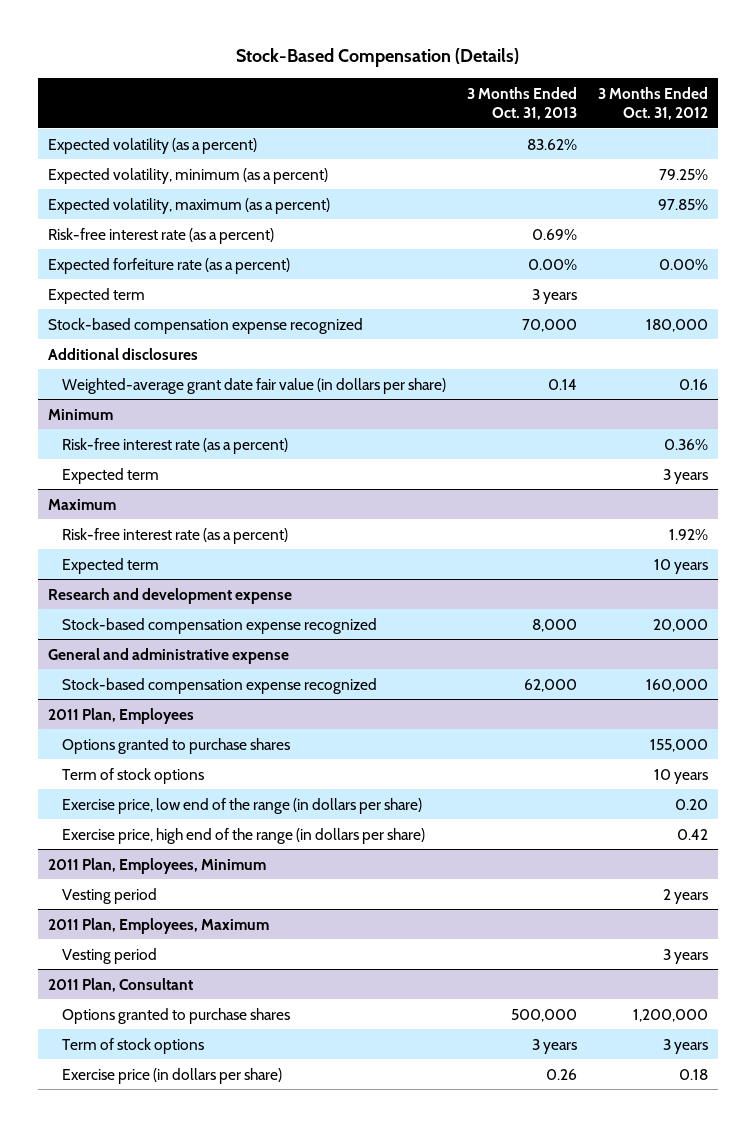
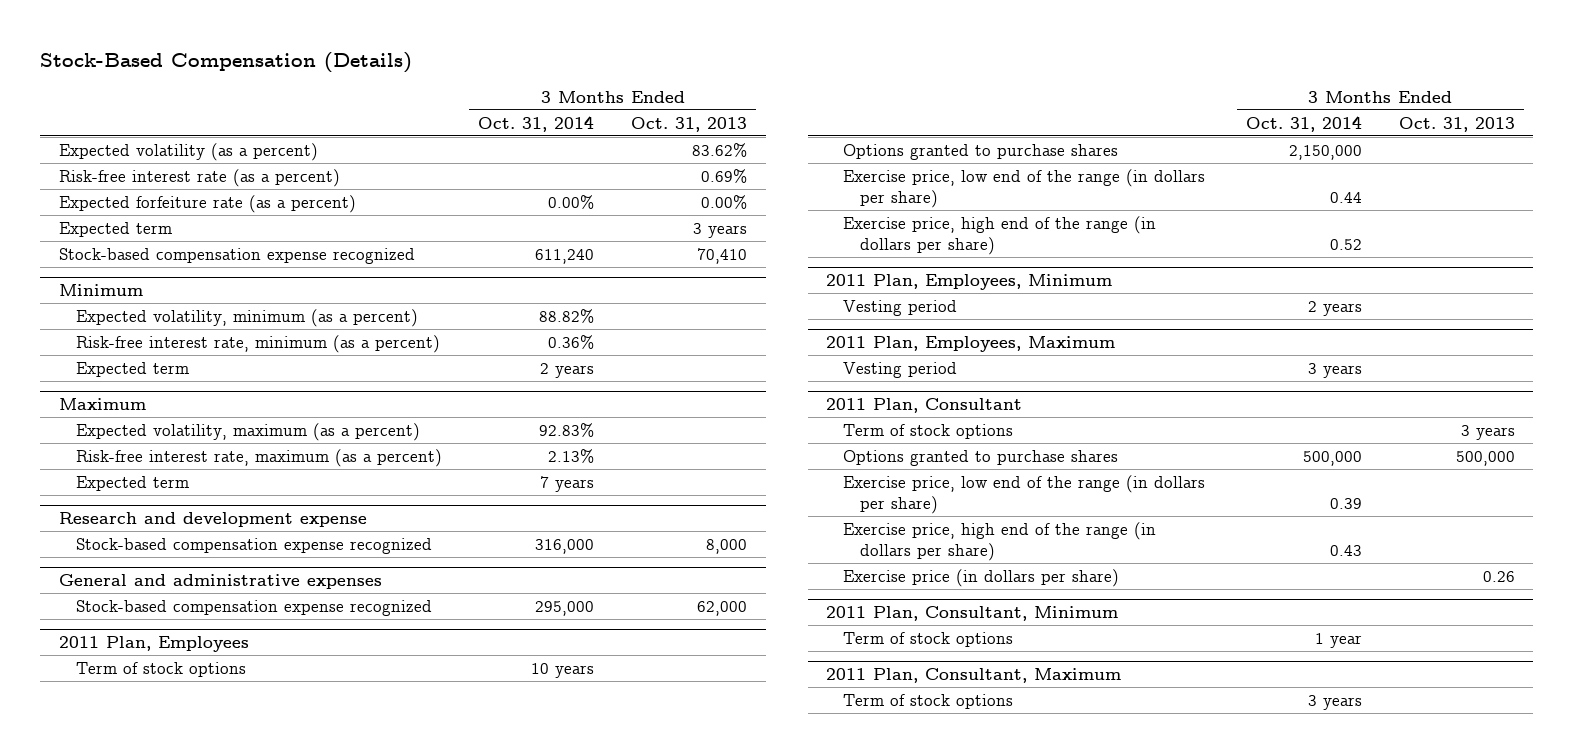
[597,86,708,121] 3 Months Ended Oct. 31, 2012 -> none
none -> [478,115,595,132] Oct. 31, 2014
[48,167,329,184] Expected volatility, minimum (as a percent) -> none
[48,197,331,214] Expected volatility, maximum (as a percent) -> none
[48,347,199,360] Additional disclosures -> none
[62,377,447,394] Weighted-average grant date fair value (in dollars per share) -> none
[522,318,578,332] 70,000 -> [697,247,748,264] 70,410
none -> [75,308,418,327] Expected volatility, minimum (as a percent)
[62,437,289,454] Risk-free interest rate (as a percent) -> [75,334,440,353] Risk-free interest rate, minimum (as a percent)
none -> [75,422,420,441] Expected volatility, maximum (as a percent)
[62,527,289,544] Risk-free interest rate (as a percent) -> [75,448,442,467] Risk-free interest rate, maximum (as a percent)
[48,647,290,664] General and administrative expense -> [58,574,382,590] General and administrative expenses
[62,737,291,754] Options granted to purchase shares -> [843,143,1119,160] Options granted to purchase shares
[62,1007,291,1024] Options granted to purchase shares -> [843,449,1119,466] Options granted to purchase shares
none -> [843,474,1206,514] Exercise price, low end of the range (in dollars per share)
none -> [843,521,1157,561] Exercise price, high end of the range (in dollars per share)
none -> [826,606,1119,622] 2011 Plan, Consultant, Minimum
none -> [843,631,1014,647] Term of stock options
none -> [826,668,1122,684] 2011 Plan, Consultant, Maximum
none -> [843,693,1014,709] Term of stock options

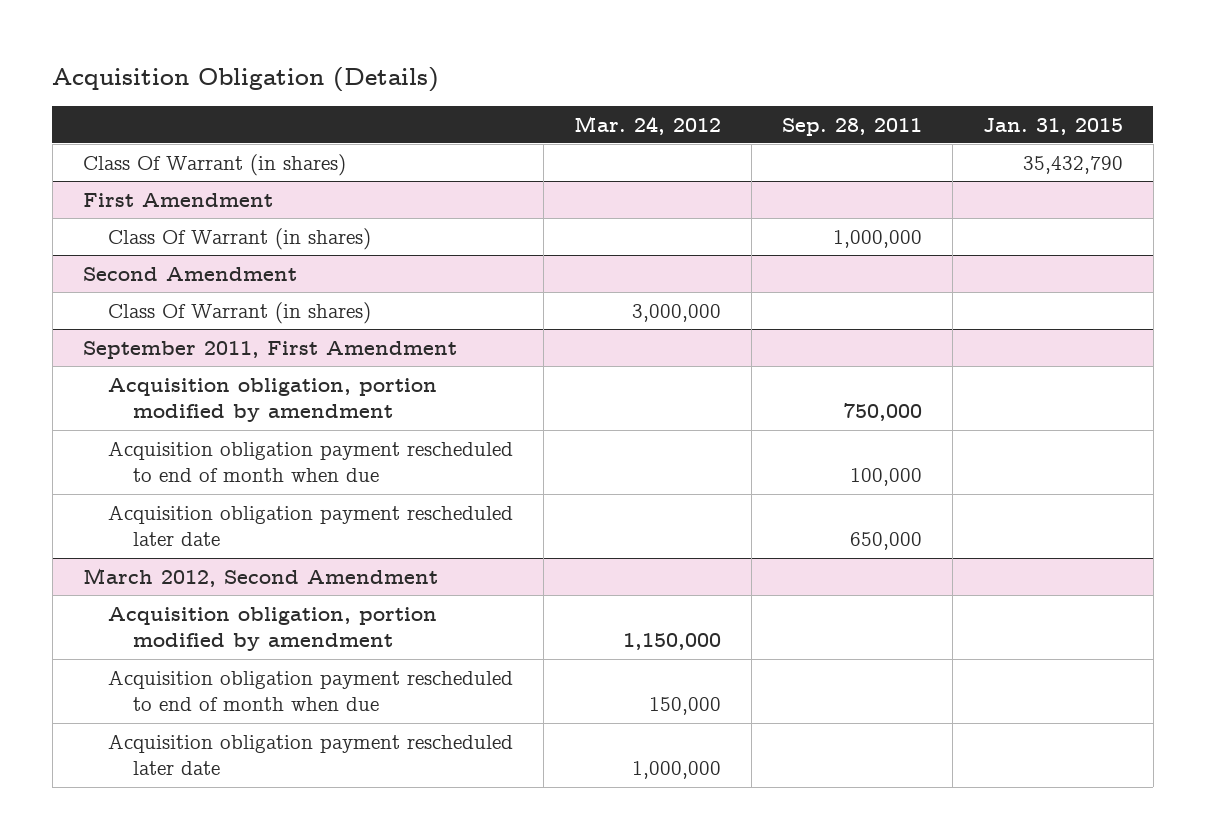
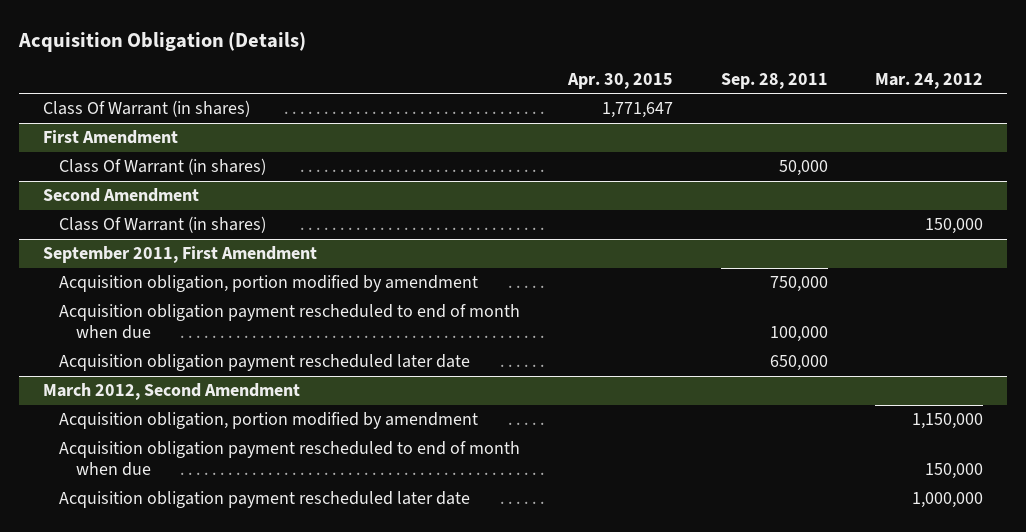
[982,117,1123,135] Jan. 31, 2015 -> none
none -> [567,72,674,89] Apr. 30, 2015
[832,229,922,248] 1,000,000 -> [778,160,828,177] 50,000
[631,303,721,322] 3,000,000 -> [925,218,984,235] 150,000

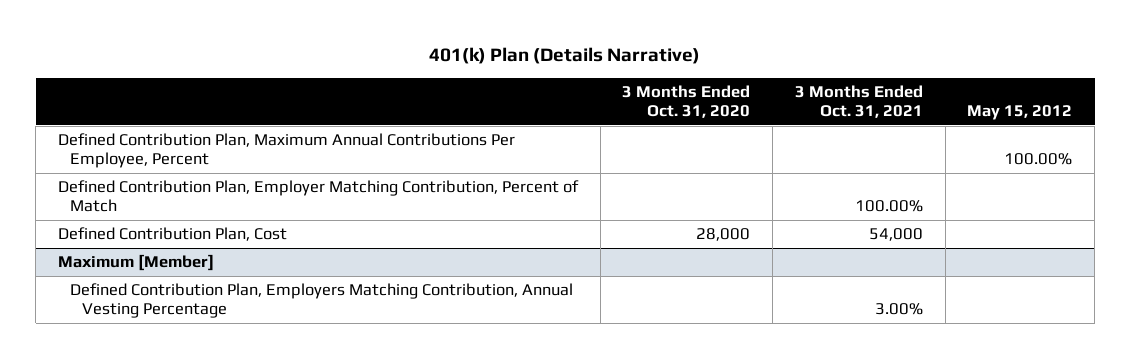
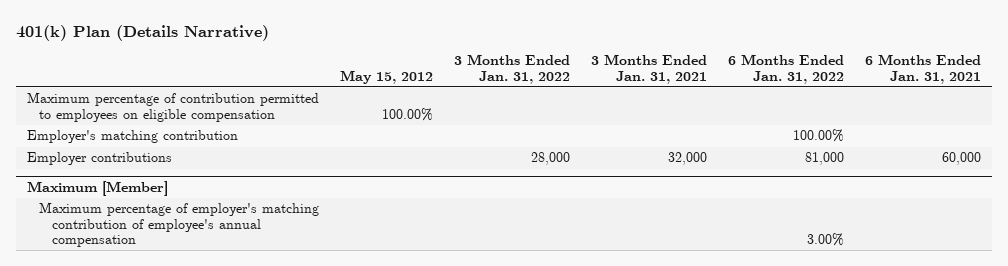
[622,84,751,119] 3 Months Ended Oct. 31, 2020 -> none
[794,84,923,119] 3 Months Ended Oct. 31, 2021 -> none
none -> [454,54,571,84] 3 Months Ended Jan. 31, 2022
none -> [591,54,708,84] 3 Months Ended Jan. 31, 2021
none -> [728,54,845,84] 6 Months Ended Jan. 31, 2022
none -> [865,54,982,84] 6 Months Ended Jan. 31, 2021
[57,133,515,169] Defined Contribution Plan, Maximum Annual Contributions Per Employee, Percent -> [26,92,319,122] Maximum percentage of contribution permitted to employees on eligible compensation
[57,180,579,213] Defined Contribution Plan, Employer Matching Contribution, Percent of Match -> [26,130,238,144] Employer's matching contribution
[57,227,287,242] Defined Contribution Plan, Cost -> [26,152,172,166] Employer contributions
[70,283,574,319] Defined Contribution Plan, Employers Matching Contribution, Annual Vesting Percentage -> [39,202,320,247] Maximum percentage of employer's matching contribution of employee's annual compensation

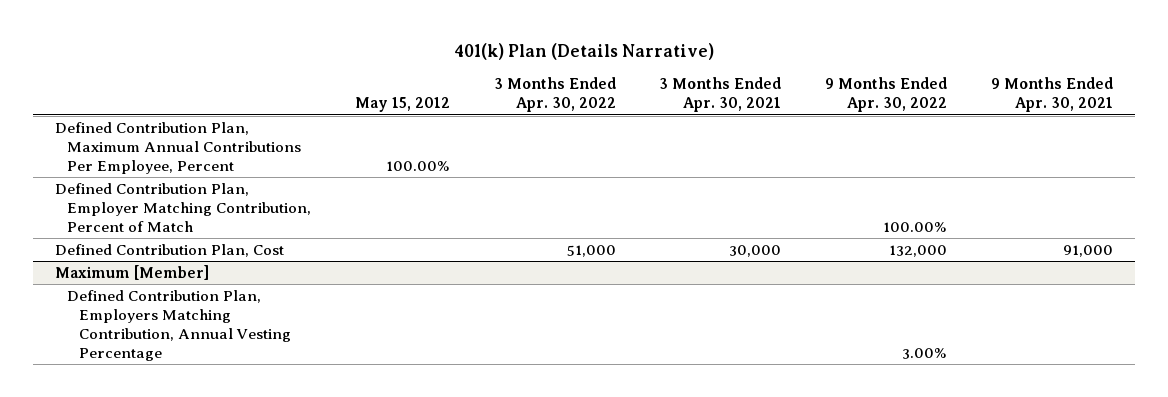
[454,54,571,84] 3 Months Ended Jan. 31, 2022 -> none
[591,54,708,84] 3 Months Ended Jan. 31, 2021 -> none
[728,54,845,84] 6 Months Ended Jan. 31, 2022 -> none
[865,54,982,84] 6 Months Ended Jan. 31, 2021 -> none
none -> [493,77,616,113] 3 Months Ended Apr. 30, 2022
none -> [659,77,782,113] 3 Months Ended Apr. 30, 2021
none -> [825,77,948,113] 9 Months Ended Apr. 30, 2022
none -> [991,77,1114,113] 9 Months Ended Apr. 30, 2021
[26,92,319,122] Maximum percentage of contribution permitted to employees on eligible compensation -> [55,121,302,174] Defined Contribution Plan, Maximum Annual Contributions Per Employee, Percent
[26,130,238,144] Employer's matching contribution -> [55,182,312,232] Defined Contribution Plan, Employer Matching Contribution, Percent of Match
[26,152,172,166] Employer contributions -> [55,243,285,257] Defined Contribution Plan, Cost
[39,202,320,247] Maximum percentage of employer's matching contribution of employee's annual compensation -> [67,289,292,361] Defined Contribution Plan, Employers Matching Contribution, Annual Vesting Percentage

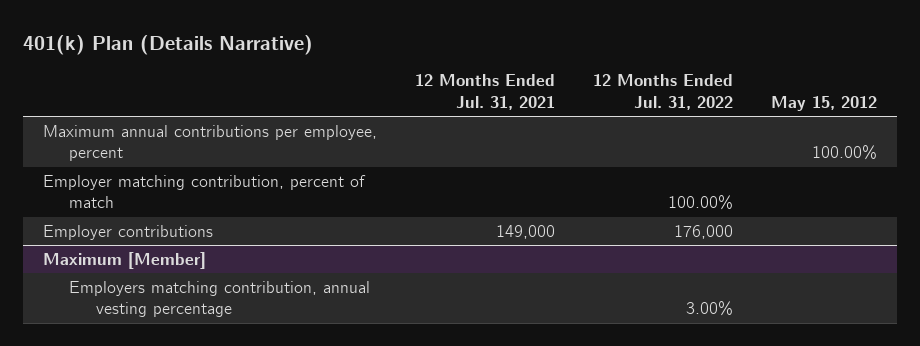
[493,77,616,113] 3 Months Ended Apr. 30, 2022 -> none
[659,77,782,113] 3 Months Ended Apr. 30, 2021 -> none
[825,77,948,113] 9 Months Ended Apr. 30, 2022 -> none
[991,77,1114,113] 9 Months Ended Apr. 30, 2021 -> none
none -> [414,74,555,111] 12 Months Ended Jul. 31, 2021
none -> [593,74,734,111] 12 Months Ended Jul. 31, 2022
[55,121,302,174] Defined Contribution Plan, Maximum Annual Contributions Per Employee, Percent -> [42,124,377,162] Maximum annual contributions per employee, percent
[55,182,312,232] Defined Contribution Plan, Employer Matching Contribution, Percent of Match -> [42,174,366,209] Employer matching contribution, percent of match
[55,243,285,257] Defined Contribution Plan, Cost -> [42,224,213,240] Employer contributions
[67,289,292,361] Defined Contribution Plan, Employers Matching Contribution, Annual Vesting Percentage -> [69,280,371,318] Employers matching contribution, annual vesting percentage

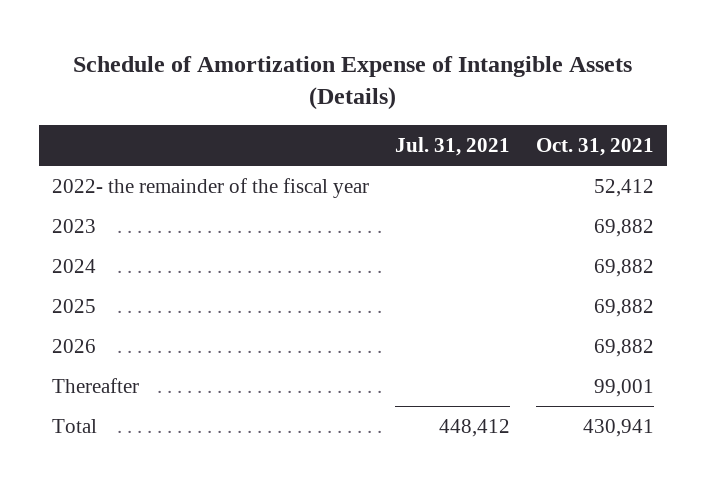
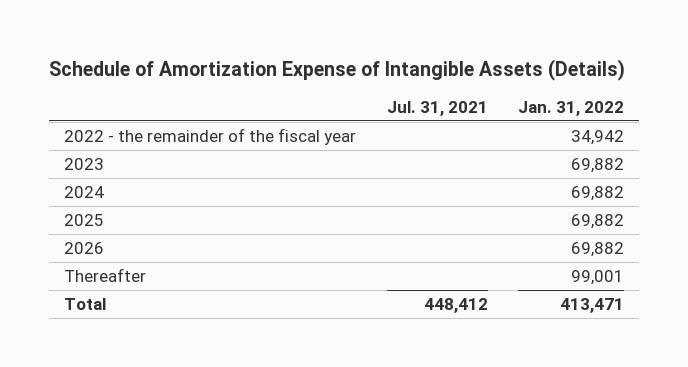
[535,138,654,157] Oct. 31, 2021 -> none
none -> [518,100,625,116] Jan. 31, 2022
[51,178,369,199] 2022- the remainder of the fiscal year -> [64,127,357,145] 2022 - the remainder of the fiscal year

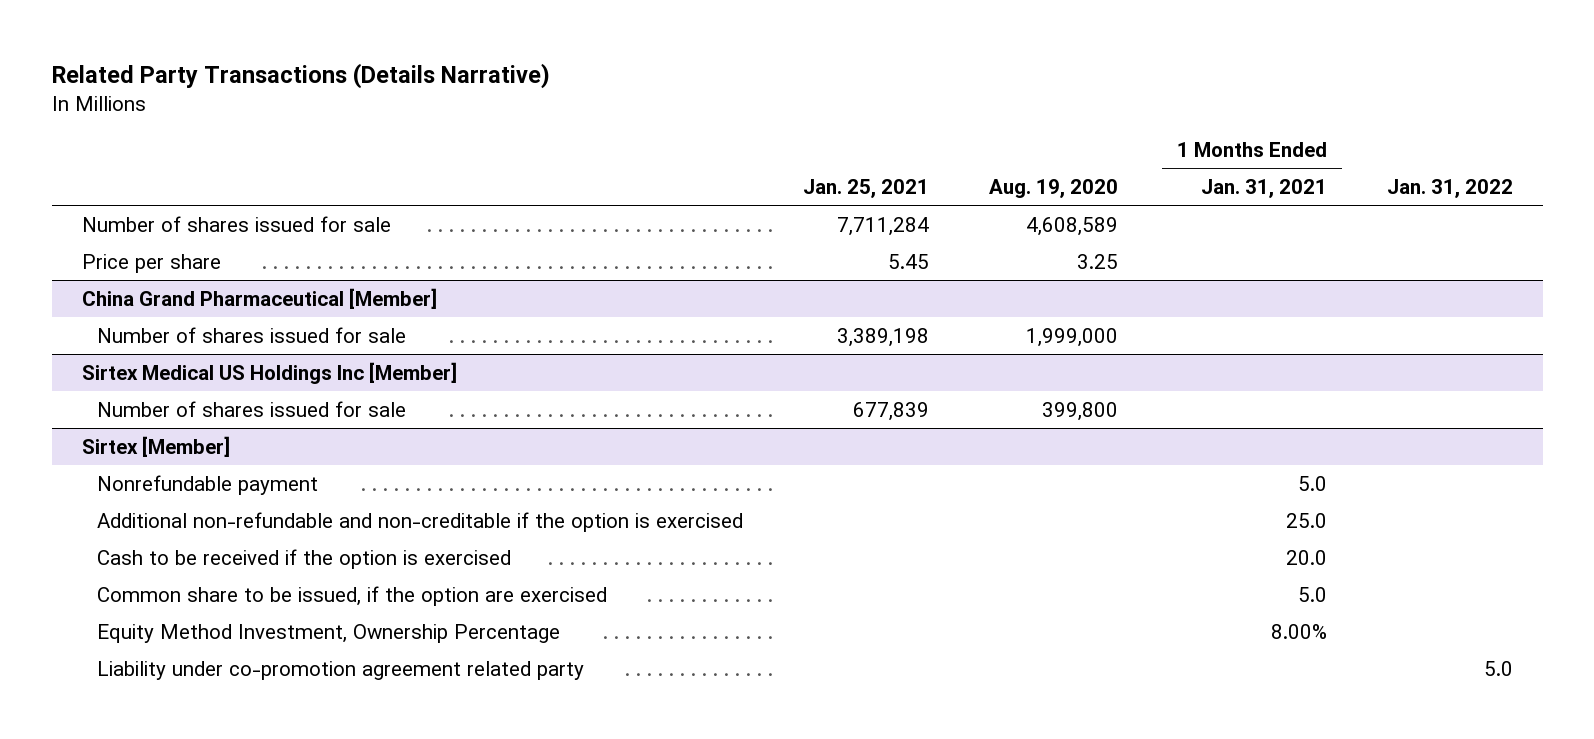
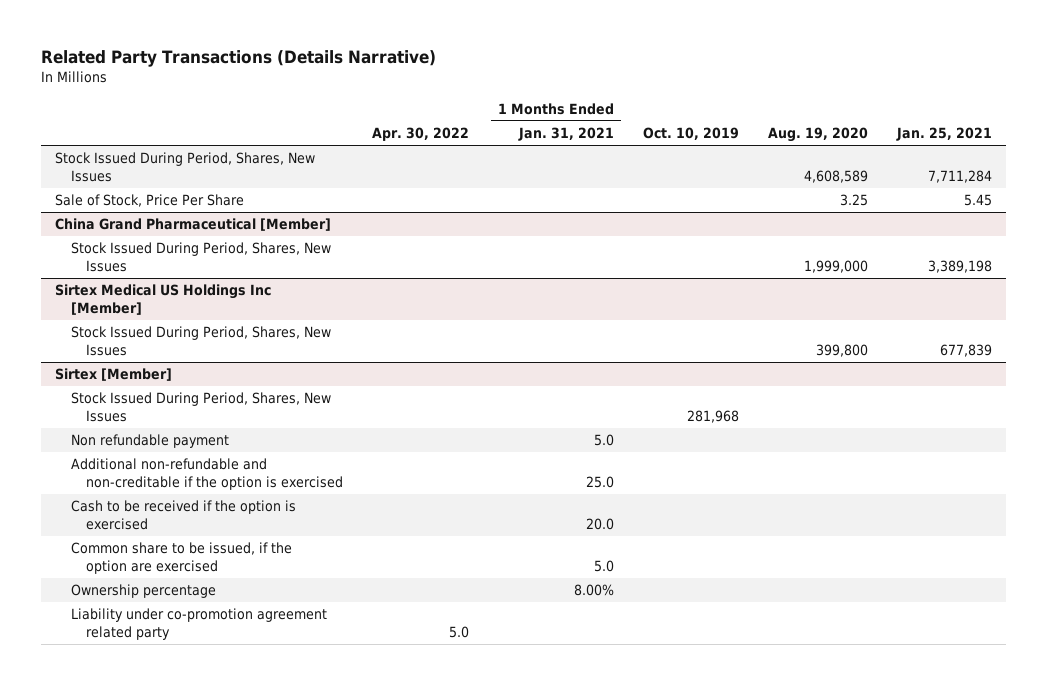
[1386,178,1513,198] Jan. 31, 2022 -> none
none -> [371,127,469,142] Apr. 30, 2022
none -> [642,127,739,141] Oct. 10, 2019
[81,215,391,232] Number of shares issued for sale -> [55,152,316,182] Stock Issued During Period, Shares, New Issues
[81,253,221,273] Price per share -> [55,194,245,208] Sale of Stock, Price Per Share
[97,326,407,343] Number of shares issued for sale -> [70,242,331,272] Stock Issued During Period, Shares, New Issues
[97,400,407,417] Number of shares issued for sale -> [70,326,331,356] Stock Issued During Period, Shares, New Issues
none -> [70,392,331,422] Stock Issued During Period, Shares, New Issues
[97,474,319,495] Nonrefundable payment -> [70,434,229,449] Non refundable payment
[97,623,561,643] Equity Method Investment, Ownership Percentage -> [70,584,216,599] Ownership percentage

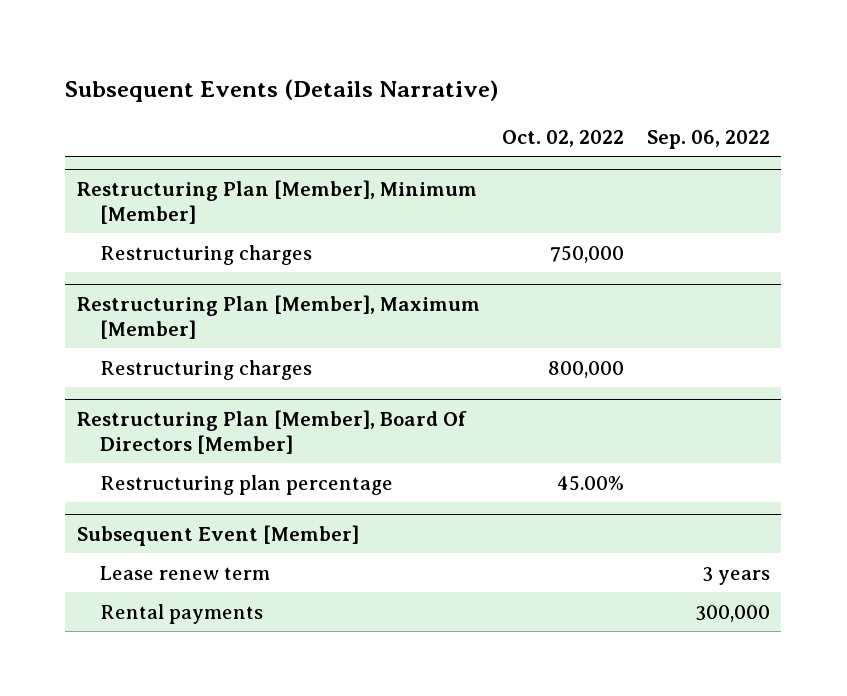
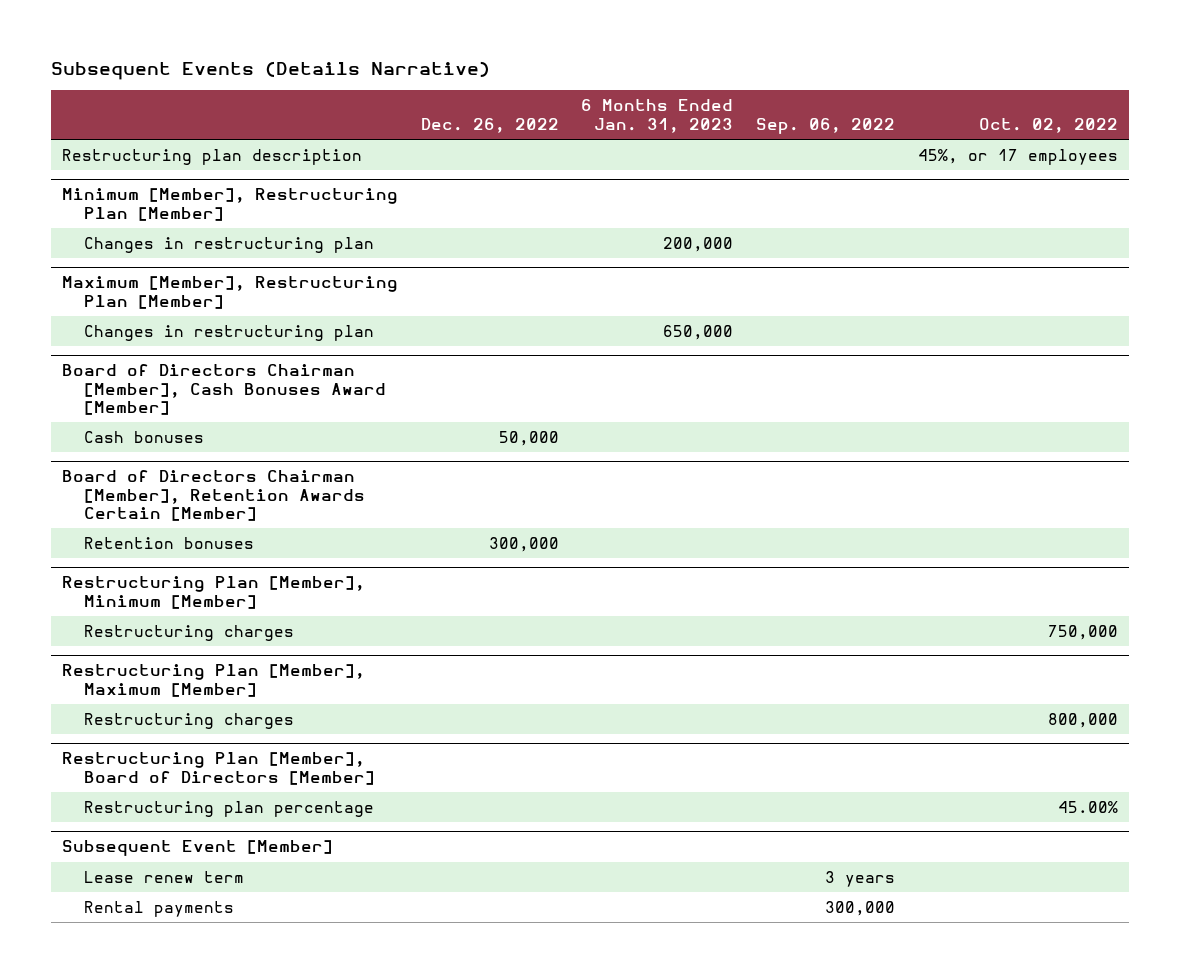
none -> [420,117,559,133] Dec. 26, 2022
none -> [581,99,734,133] 6 Months Ended Jan. 31, 2023
none -> [62,149,363,166] Restructuring plan description
none -> [62,188,399,221] Minimum [Member], Restructuring Plan [Member]
none -> [83,237,374,254] Changes in restructuring plan
none -> [62,276,399,309] Maximum [Member], Restructuring Plan [Member]
none -> [83,325,374,342] Changes in restructuring plan
none -> [62,364,386,416] Board of Directors Chairman [Member], Cash Bonuses Award [Member]
none -> [83,431,204,444] Cash bonuses
none -> [62,470,365,522] Board of Directors Chairman [Member], Retention Awards Certain [Member]
none -> [83,537,254,550] Retention bonuses
[76,409,467,454] Restructuring Plan [Member], Board Of Directors [Member] -> [62,752,375,785] Restructuring Plan [Member], Board of Directors [Member]

